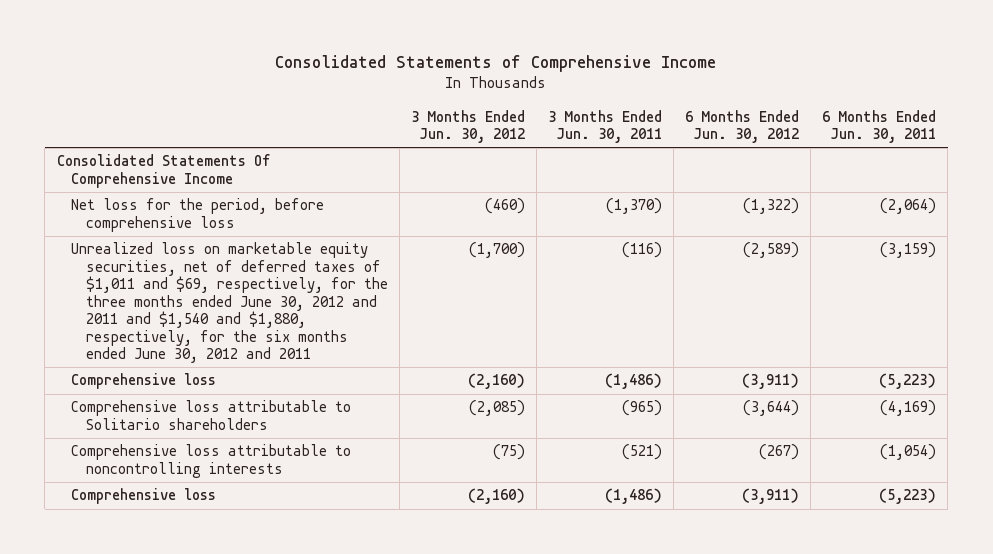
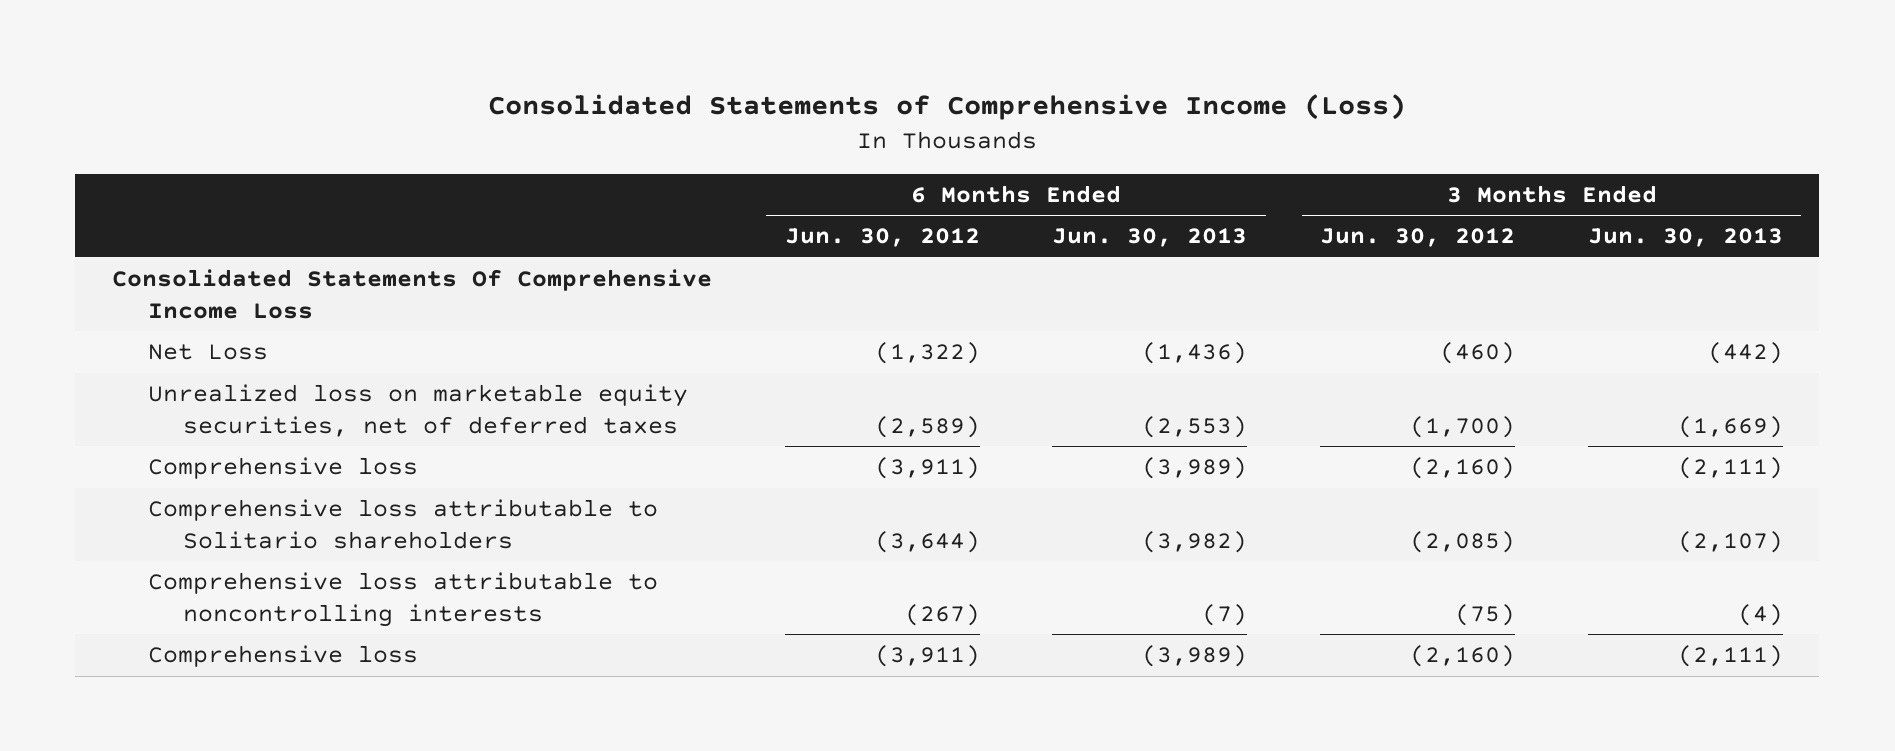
[275,55,717,73] Consolidated Statements of Comprehensive Income -> [488,94,1407,121] Consolidated Statements of Comprehensive Income (Loss)
[547,109,662,144] 3 Months Ended Jun. 30, 2011 -> none
[822,109,937,144] 6 Months Ended Jun. 30, 2011 -> none
none -> [1052,228,1248,248] Jun. 30, 2013
none -> [1588,228,1784,248] Jun. 30, 2013
[56,154,270,188] Consolidated Statements Of Comprehensive Income -> [111,269,712,319] Consolidated Statements Of Comprehensive Income Loss
[71,198,325,232] Net loss for the period, before comprehensive loss -> [147,344,268,361] Net Loss
[71,242,388,364] Unrealized loss on marketable equity securities, net of deferred taxes of $1,011 and $69, respectively, for the three months ended June 30, 2012 and 2011 and $1,540 and $1,880, respectively, for the six months ended June 30, 2012 and 2011 -> [147,384,688,437] Unrealized loss on marketable equity securities, net of deferred taxes

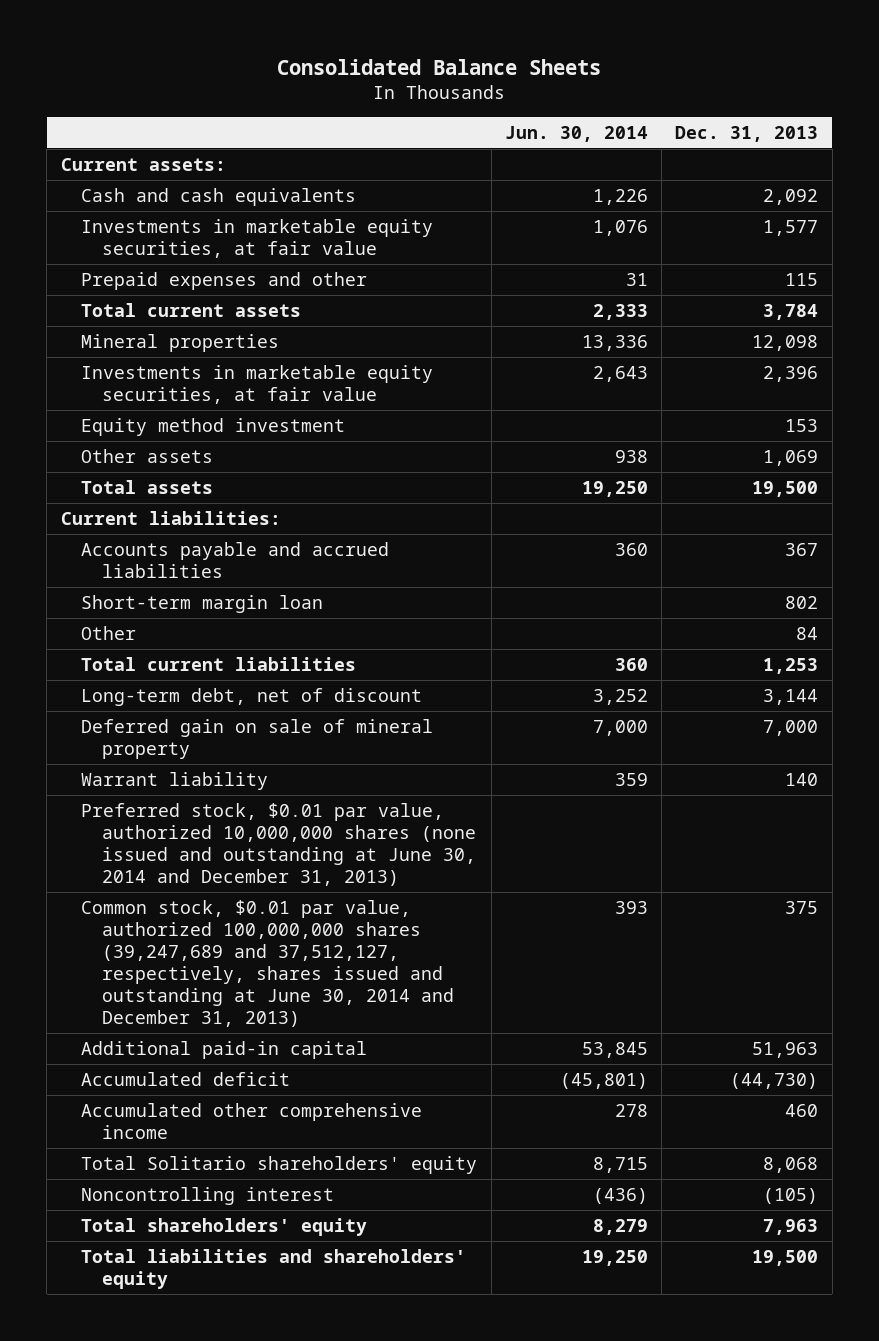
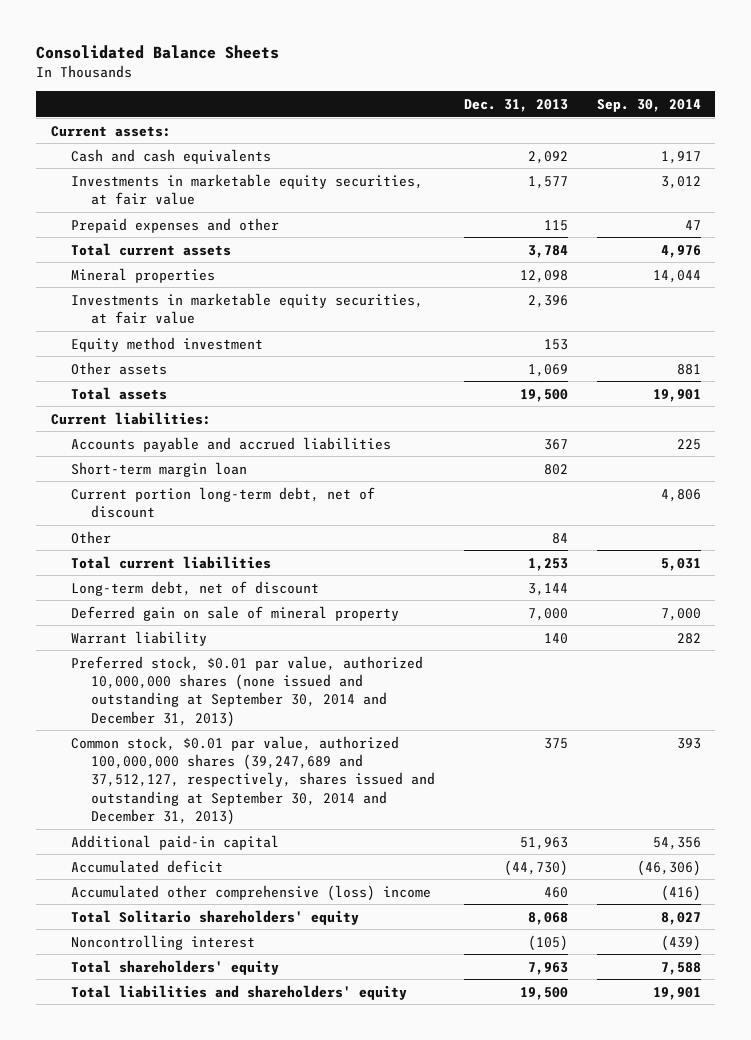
[504,125,648,142] Jun. 30, 2014 -> none
none -> [596,98,701,112] Sep. 30, 2014
none -> [70,486,375,518] Current portion long-term debt, net of discount
[81,802,477,887] Preferred stock, $0.01 par value, authorized 10,000,000 shares (none issued and outstanding at June 30, 2014 and December 31, 2013) -> [70,655,423,727] Preferred stock, $0.01 par value, authorized 10,000,000 shares (none issued and outstanding at September 30, 2014 and December 31, 2013)
[81,899,455,1028] Common stock, $0.01 par value, authorized 100,000,000 shares (39,247,689 and 37,512,127, respectively, shares issued and outstanding at June 30, 2014 and December 31, 2013) -> [70,735,435,825] Common stock, $0.01 par value, authorized 100,000,000 shares (39,247,689 and 37,512,127, respectively, shares issued and outstanding at September 30, 2014 and December 31, 2013)
[81,1102,423,1139] Accumulated other comprehensive income -> [70,884,431,901] Accumulated other comprehensive (loss) income

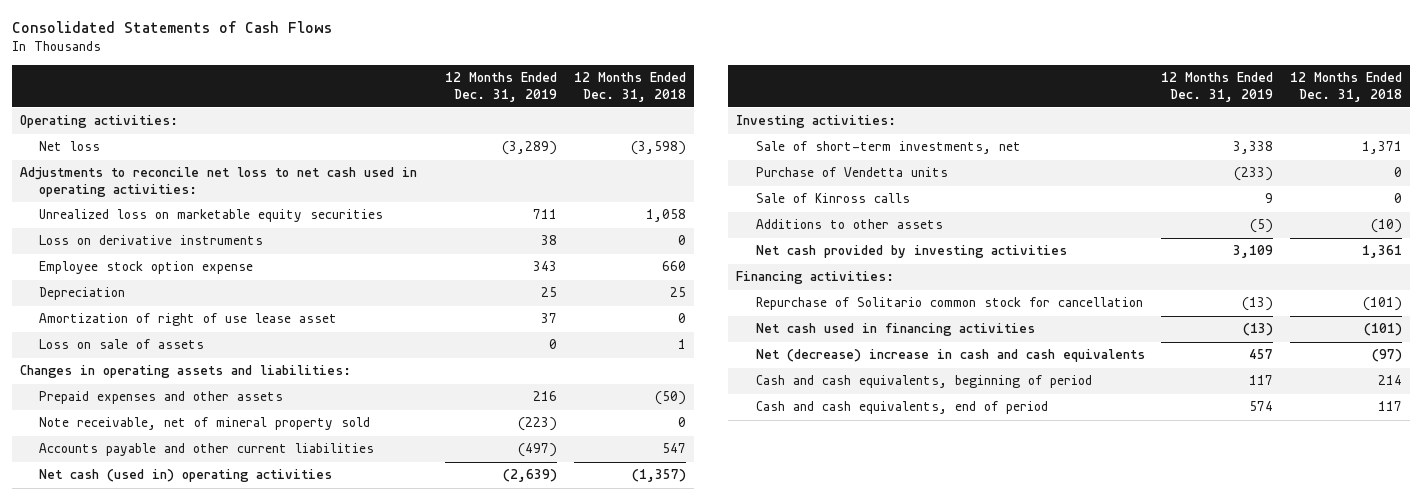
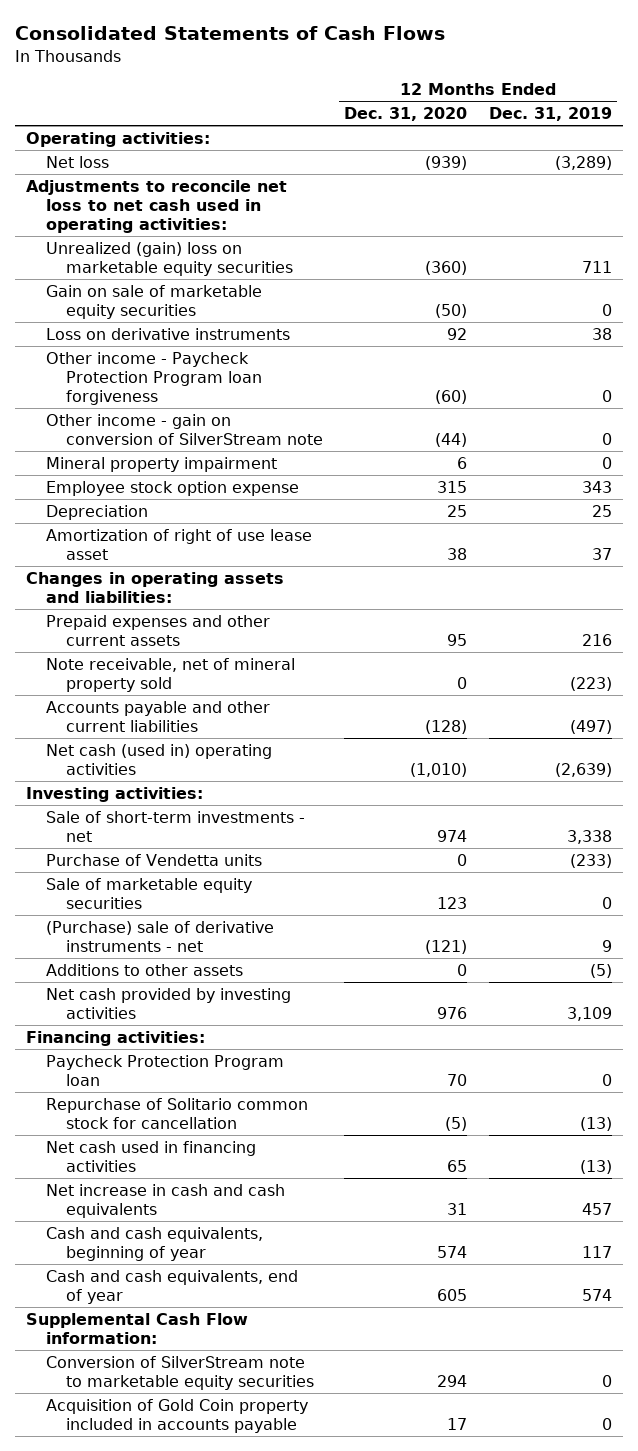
[573,72,686,102] 12 Months Ended Dec. 31, 2018 -> none
none -> [344,107,468,122] Dec. 31, 2020
[39,209,384,223] Unrealized loss on marketable equity securities -> [45,241,293,276] Unrealized (gain) loss on marketable equity securities
none -> [45,284,262,319] Gain on sale of marketable equity securities
none -> [45,351,262,406] Other income - Paycheck Protection Program loan forgiveness
none -> [45,413,323,445] Other income - gain on conversion of SilverStream note
none -> [45,456,277,472] Mineral property impairment
[39,339,205,350] Loss on sale of assets -> none
[39,391,284,405] Prepaid expenses and other assets -> [45,614,270,646] Prepaid expenses and other current assets
[755,141,1021,155] Sale of short-term investments, net -> [45,810,305,842] Sale of short-term investments - net
[755,193,910,204] Sale of Kinross calls -> none
none -> [45,877,252,909] Sale of marketable equity securities
none -> [45,920,274,952] (Purchase) sale of derivative instruments - net
none -> [45,1054,284,1086] Paycheck Protection Program loan
[755,349,1145,363] Net (decrease) increase in cash and cash equivalents -> [45,1183,285,1218] Net increase in cash and cash equivalents
[755,375,1092,389] Cash and cash equivalents, beginning of period -> [45,1226,263,1261] Cash and cash equivalents, beginning of year
[755,401,1048,415] Cash and cash equivalents, end of period -> [45,1269,298,1304] Cash and cash equivalents, end of year
none -> [25,1312,248,1344] Supplemental Cash Flow information:
none -> [45,1355,314,1390] Conversion of SilverStream note to marketable equity securities
none -> [45,1398,308,1433] Acquisition of Gold Coin property included in accounts payable

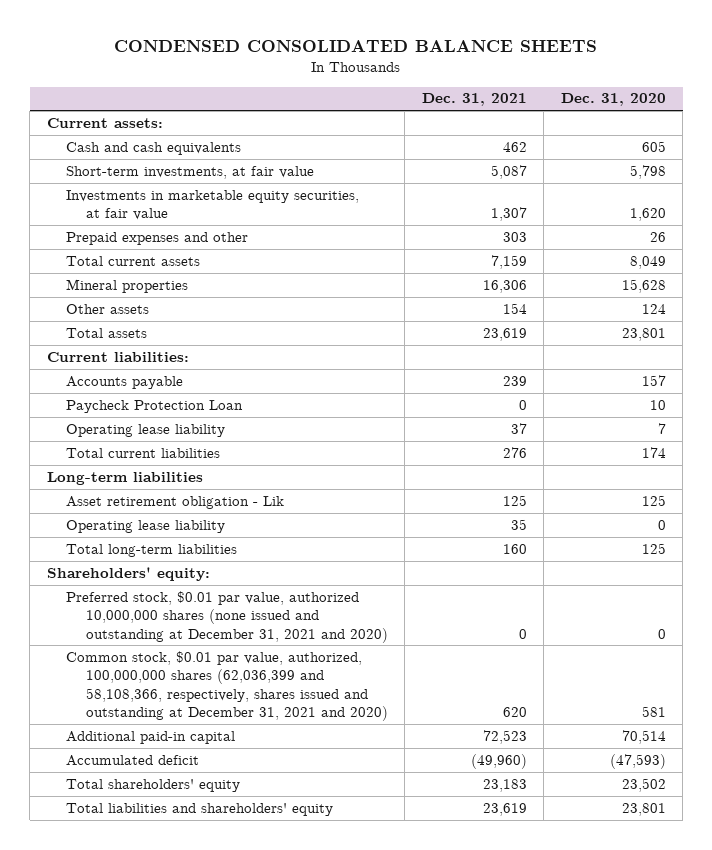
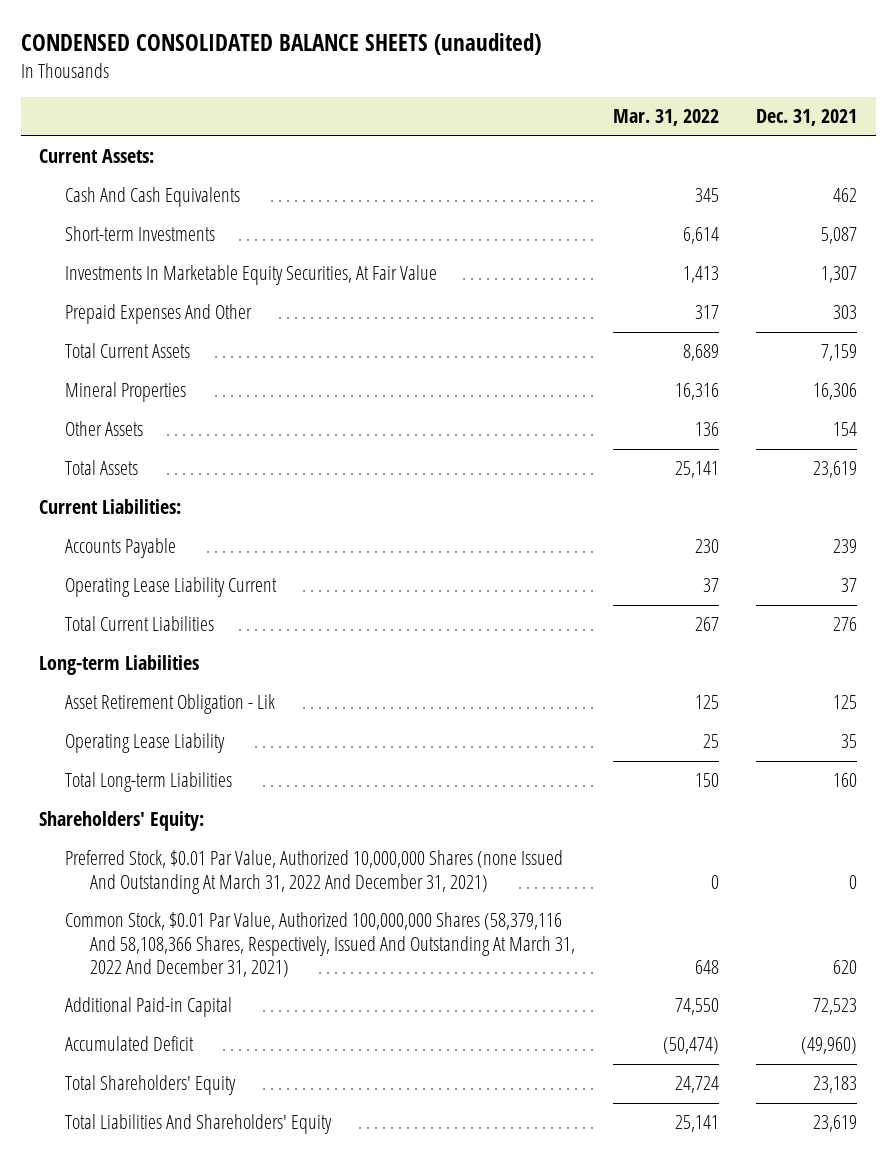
[114,40,598,53] CONDENSED CONSOLIDATED BALANCE SHEETS -> [20,33,541,56] CONDENSED CONSOLIDATED BALANCE SHEETS (unaudited)
[560,93,666,107] Dec. 31, 2020 -> none
none -> [612,109,719,127] Mar. 31, 2022
[66,399,244,413] Paycheck Protection Loan -> none
[46,117,163,128] Current assets: -> [39,149,155,164] Current Assets:
[66,141,242,155] Cash and cash equivalents -> [64,187,240,208] Cash And Cash Equivalents
[66,165,315,179] Short-term investments, at fair value -> [64,226,215,242] Short-term Investments
[66,189,360,221] Investments in marketable equity securities, at fair value -> [64,265,437,286] Investments In Marketable Equity Securities, At Fair Value
[66,231,249,245] Prepaid expenses and other -> [64,304,252,325] Prepaid Expenses And Other
[66,255,201,266] Total current assets -> [64,343,190,359] Total Current Assets
[66,278,189,293] Mineral properties -> [64,382,186,403] Mineral Properties
[66,303,150,314] Other assets -> [64,421,143,437] Other Assets
[66,327,148,338] Total assets -> [64,460,138,476] Total Assets
[46,351,189,362] Current liabilities: -> [39,499,182,515] Current Liabilities:
[66,375,184,389] Accounts payable -> [64,538,176,559] Accounts Payable
[66,423,226,437] Operating lease liability -> [64,577,277,598] Operating Lease Liability Current
[66,447,221,458] Total current liabilities -> [64,616,214,632] Total Current Liabilities
[46,471,203,485] Long-term liabilities -> [39,655,200,676] Long-term Liabilities
[66,495,285,509] Asset retirement obligation - Lik -> [64,694,275,715] Asset Retirement Obligation - Lik
[66,519,226,533] Operating lease liability -> [64,733,225,754] Operating Lease Liability
[66,543,238,557] Total long-term liabilities -> [64,772,232,793] Total Long-term Liabilities
[46,566,210,581] Shareholders' equity: -> [39,811,205,832] Shareholders' Equity:
[66,590,388,643] Preferred stock, $0.01 par value, authorized 10,000,000 shares (none issued and outstanding at December 31, 2021 and 2020) -> [64,850,563,894] Preferred Stock, $0.01 Par Value, Authorized 10,000,000 Shares (none Issued And Outstanding At March 31, 2022 And December 31, 2021)
[66,650,388,721] Common stock, $0.01 par value, authorized, 100,000,000 shares (62,036,399 and 58,108,366, respectively, shares issued and outstanding at December 31, 2021 and 2020) -> [64,912,576,978] Common Stock, $0.01 Par Value, Authorized 100,000,000 Shares (58,379,116 And 58,108,366 Shares, Respectively, Issued And Outstanding At March 31, 2022 And December 31, 2021)
[66,730,236,744] Additional paid-in capital -> [64,997,232,1018] Additional Paid-in Capital
[66,754,200,766] Accumulated deficit -> [64,1036,194,1052] Accumulated Deficit
[66,778,241,792] Total shareholders' equity -> [64,1075,236,1096] Total Shareholders' Equity
[66,802,334,816] Total liabilities and shareholders' equity -> [64,1114,332,1135] Total Liabilities And Shareholders' Equity

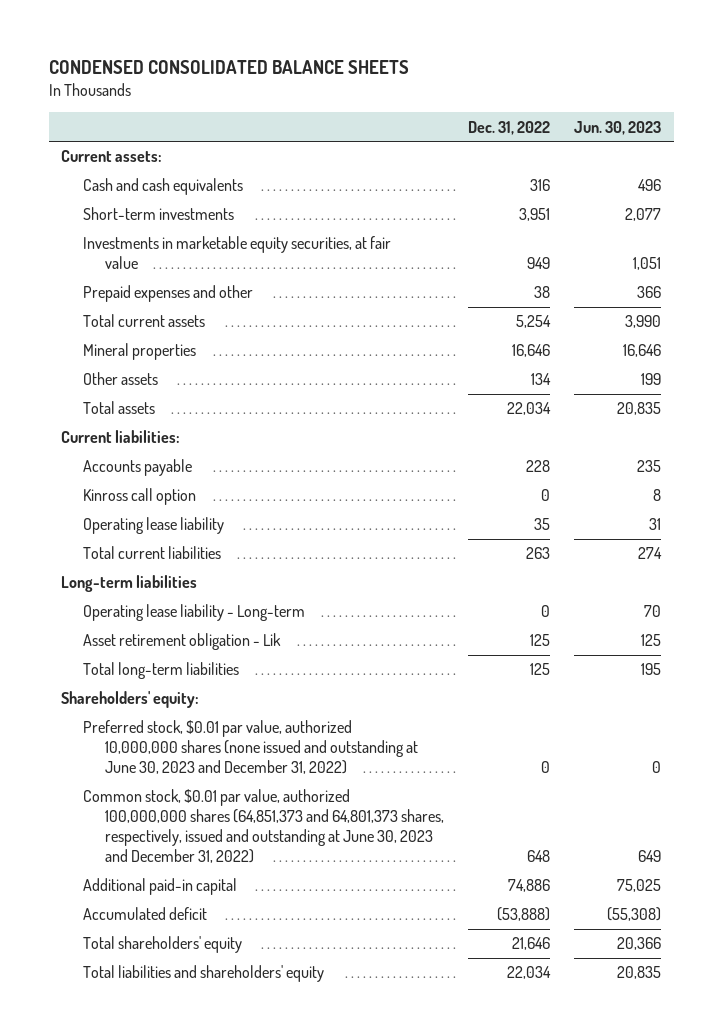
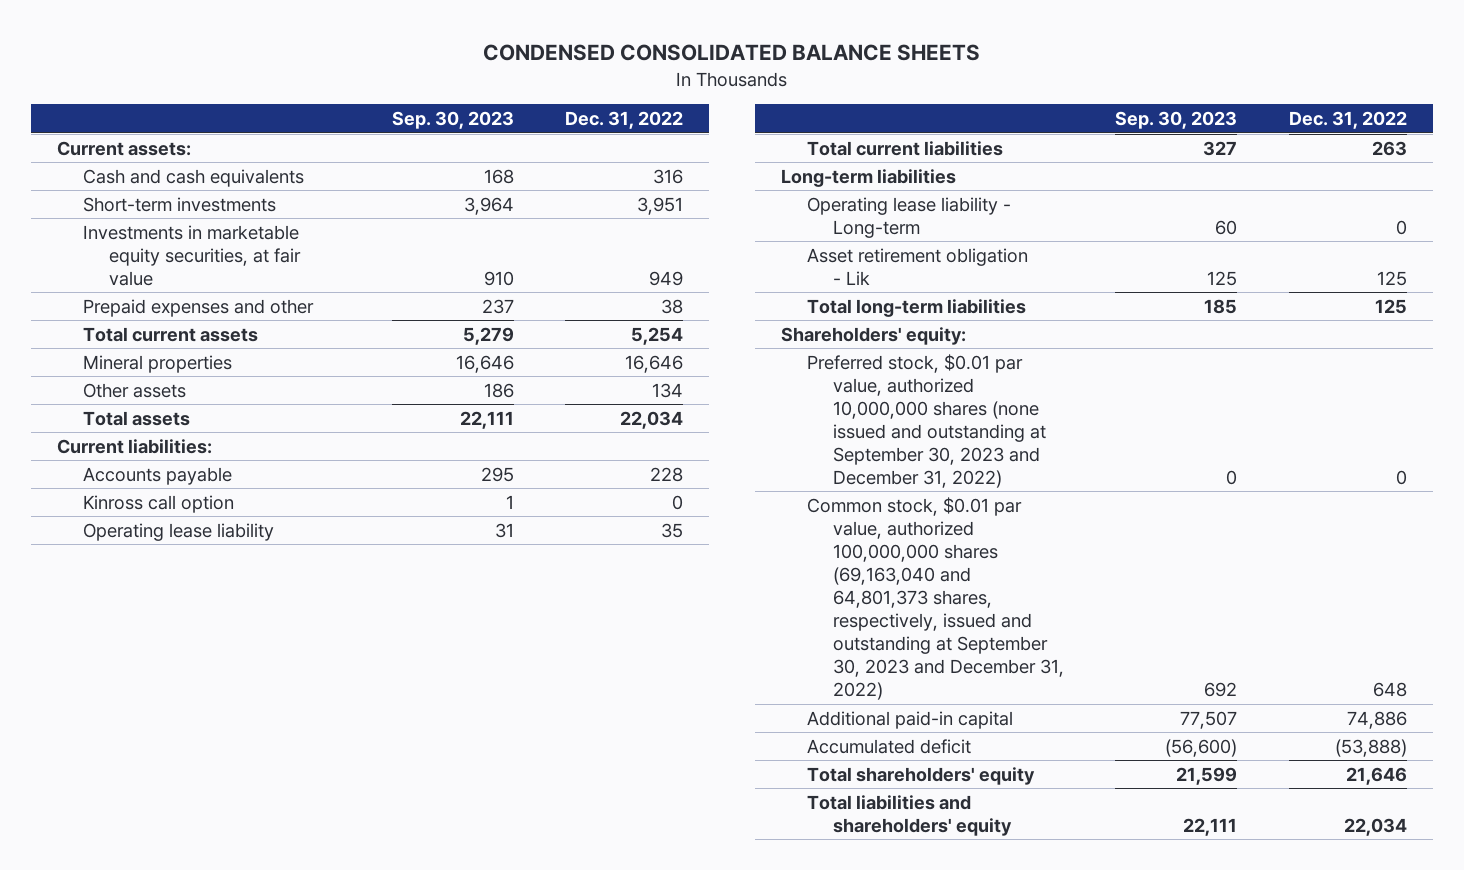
[574,120,662,135] Jun. 30, 2023 -> none
none -> [391,110,514,129] Sep. 30, 2023
[83,720,419,775] Preferred stock, $0.01 par value, authorized 10,000,000 shares (none issued and outstanding at June 30, 2023 and December 31, 2022) -> [807,353,1047,488] Preferred stock, $0.01 par value, authorized 10,000,000 shares (none issued and outstanding at September 30, 2023 and December 31, 2022)
[83,789,445,863] Common stock, $0.01 par value, authorized 100,000,000 shares (64,851,373 and 64,801,373 shares, respectively, issued and outstanding at June 30, 2023 and December 31, 2022) -> [807,496,1065,701] Common stock, $0.01 par value, authorized 100,000,000 shares (69,163,040 and 64,801,373 shares, respectively, issued and outstanding at September 30, 2023 and December 31, 2022)

